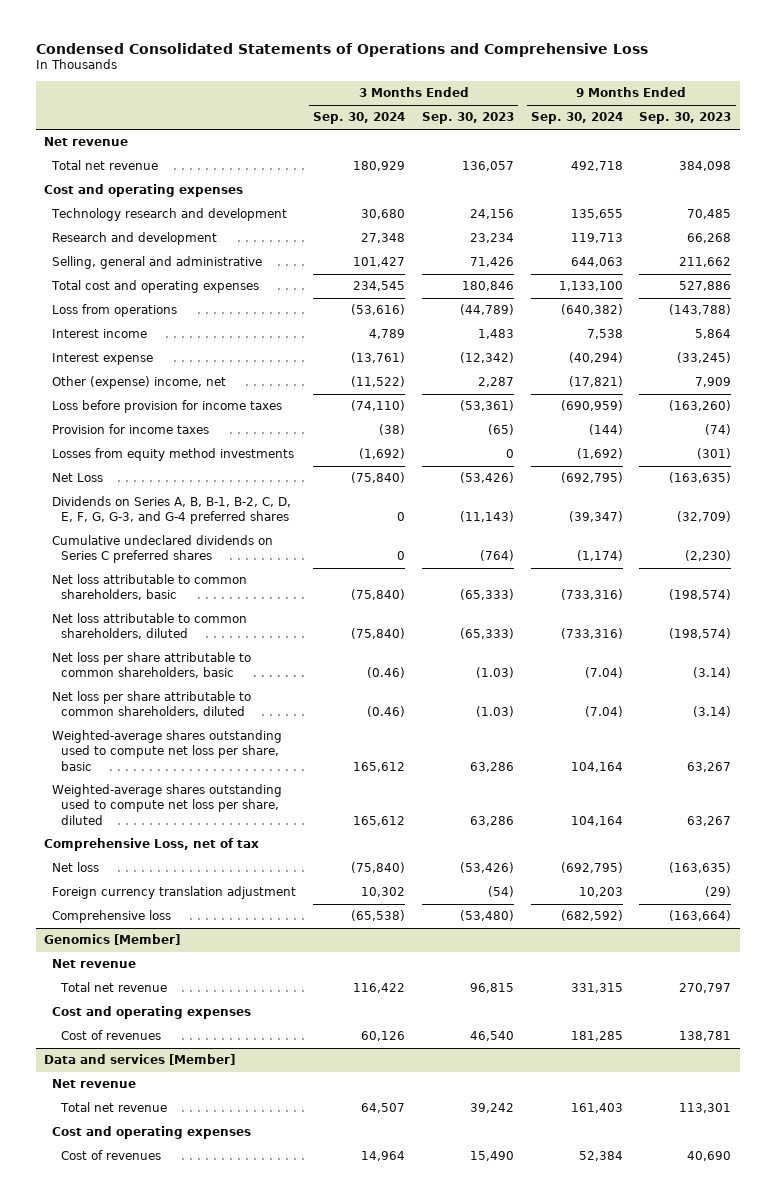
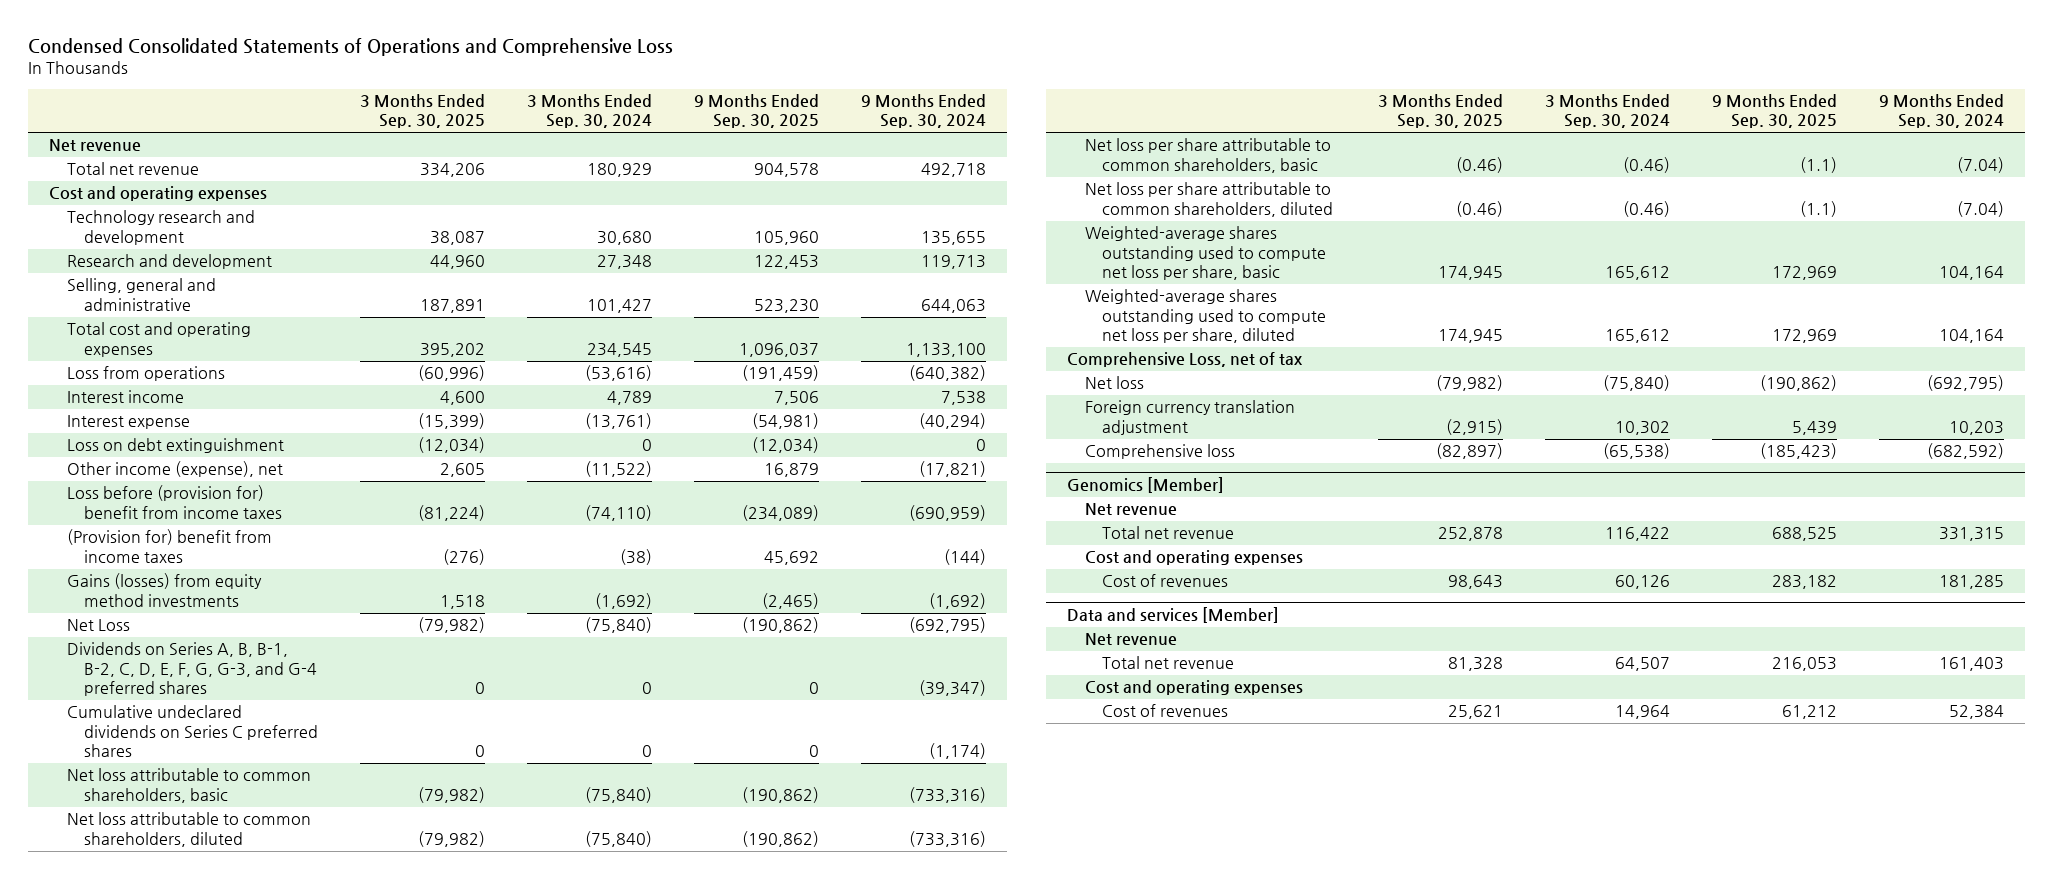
[421,112,514,125] Sep. 30, 2023 -> none
[639,112,732,125] Sep. 30, 2023 -> none
none -> [360,94,486,129] 3 Months Ended Sep. 30, 2025
none -> [694,94,820,129] 9 Months Ended Sep. 30, 2025
none -> [66,438,284,454] Loss on debt extinguishment
[52,376,227,390] Other (expense) income, net -> [66,461,283,478] Other income (expense), net
[52,400,283,414] Loss before provision for income taxes -> [66,485,283,519] Loss before (provision for) benefit from income taxes
[52,424,210,435] Provision for income taxes -> [66,529,272,563] (Provision for) benefit from income taxes
[52,448,295,462] Losses from equity method investments -> [66,573,262,607] Gains (losses) from equity method investments

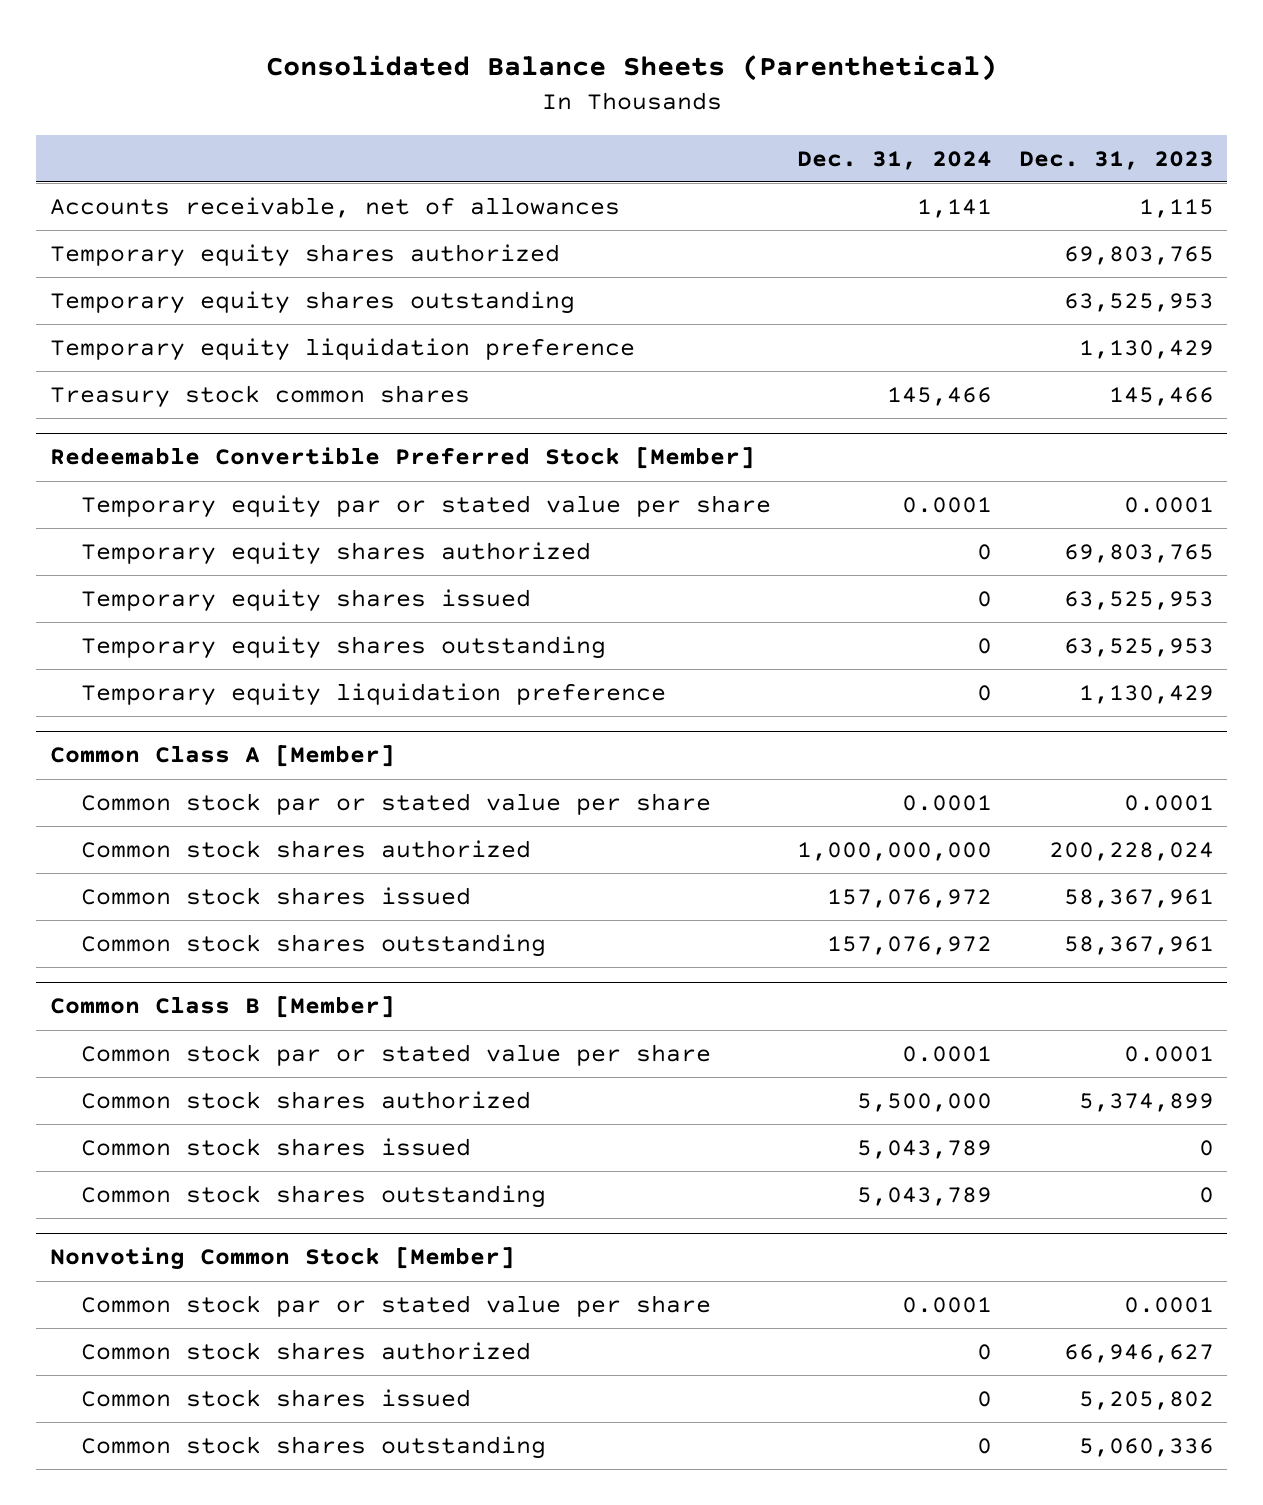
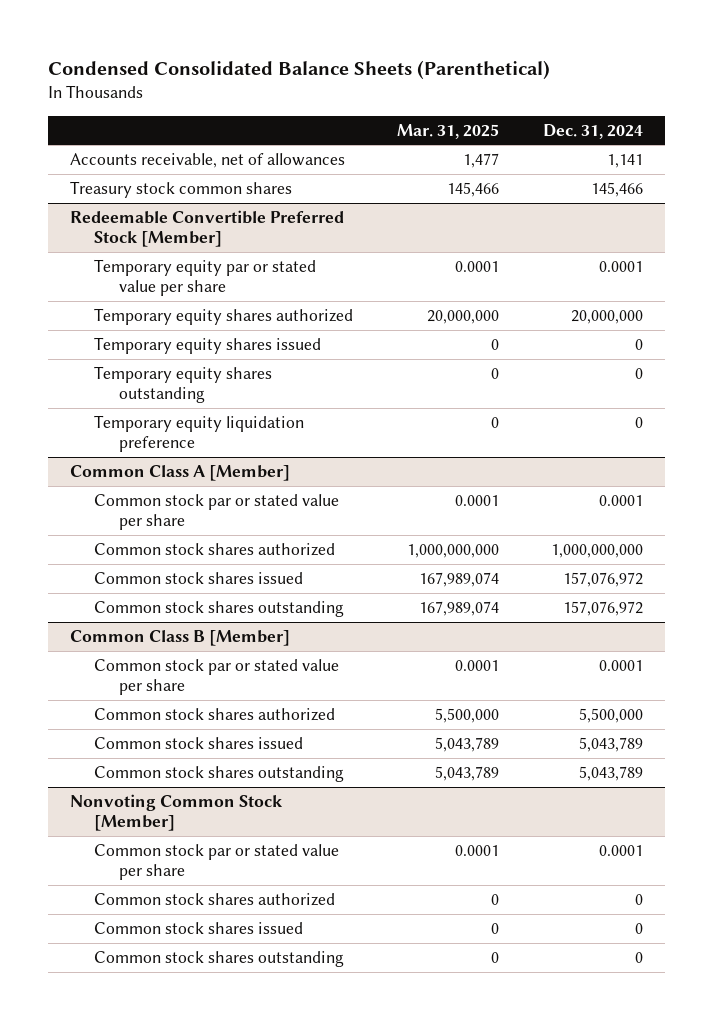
[265,55,997,82] Consolidated Balance Sheets (Parenthetical) -> [47,59,550,80] Condensed Consolidated Balance Sheets (Parenthetical)
[1018,150,1214,170] Dec. 31, 2023 -> none
none -> [397,123,500,139] Mar. 31, 2025
[49,244,560,268] Temporary equity shares authorized -> none
[49,291,575,315] Temporary equity shares outstanding -> none
[49,338,635,362] Temporary equity liquidation preference -> none
[977,544,993,561] 0 -> [571,309,644,324] 20,000,000

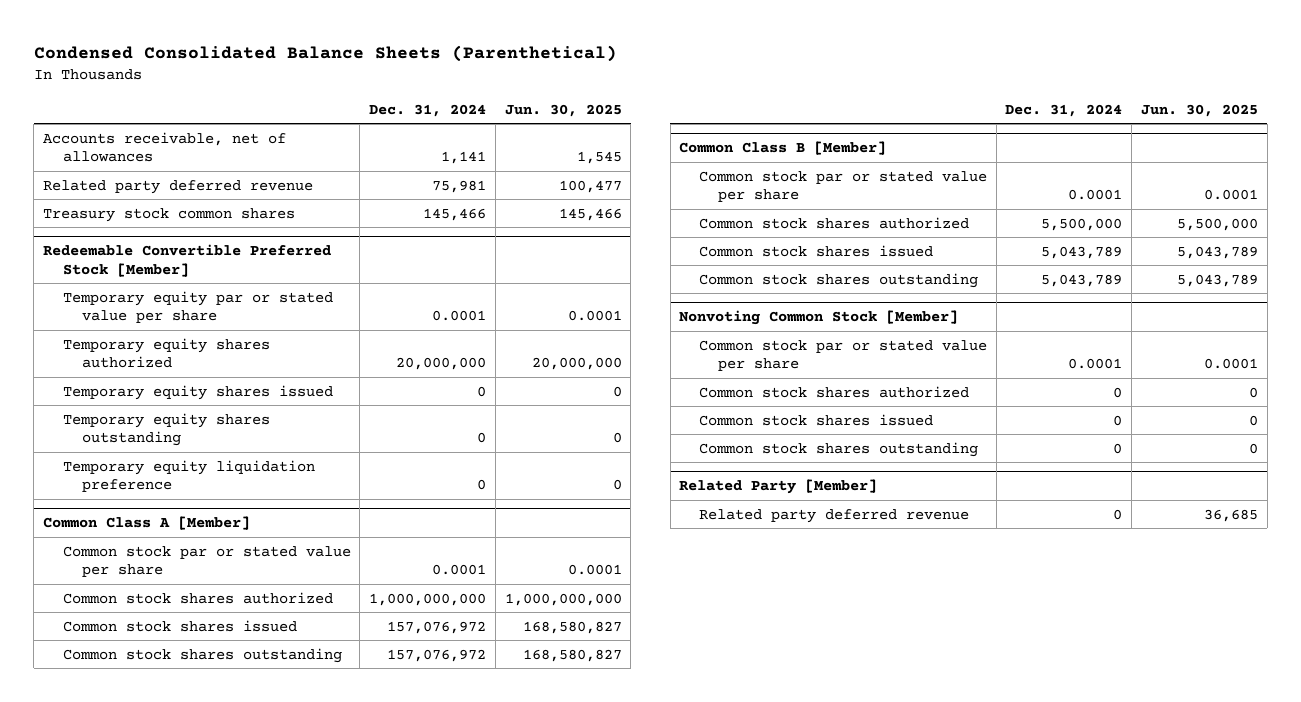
[397,123,500,139] Mar. 31, 2025 -> none
none -> [504,103,622,117] Jun. 30, 2025
none -> [43,179,314,194] Related party deferred revenue
none -> [679,478,878,494] Related Party [Member]
none -> [698,508,969,523] Related party deferred revenue

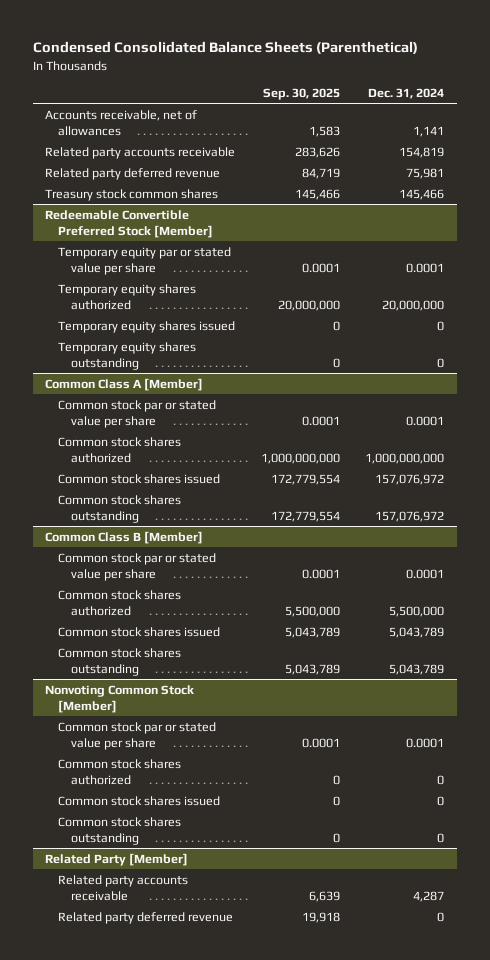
[504,103,622,117] Jun. 30, 2025 -> none
none -> [262,87,340,100] Sep. 30, 2025
none -> [45,146,236,159] Related party accounts receivable
[62,459,315,493] Temporary equity liquidation preference -> none
none -> [58,874,189,901] Related party accounts receivable

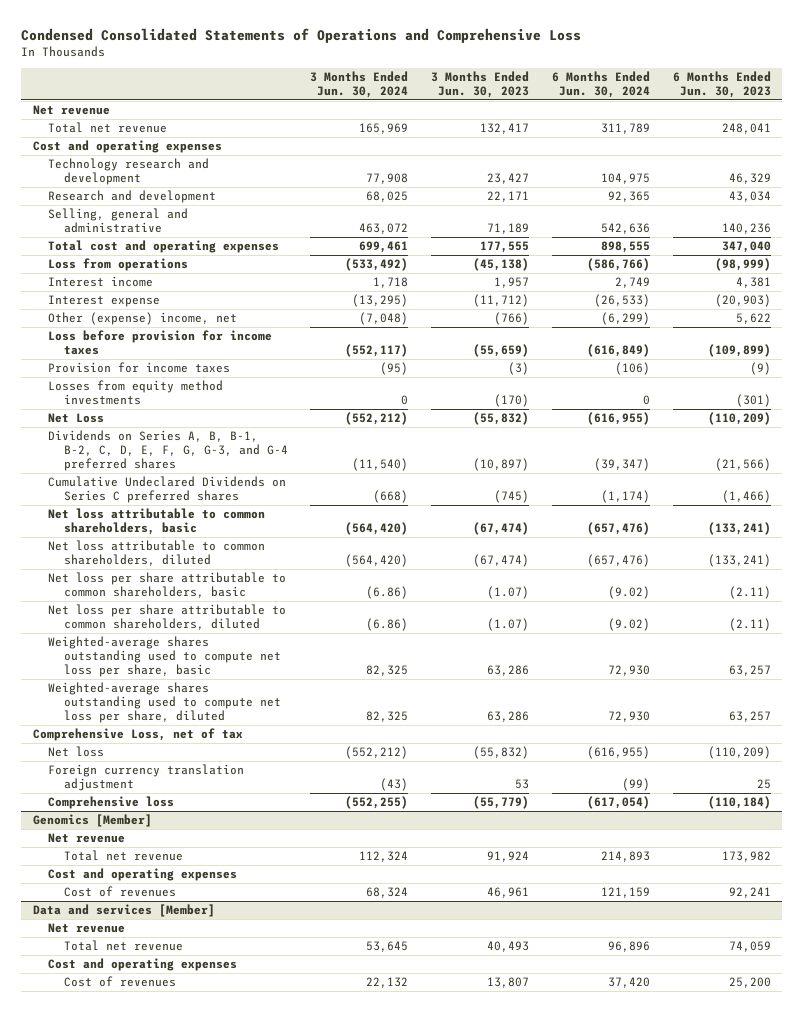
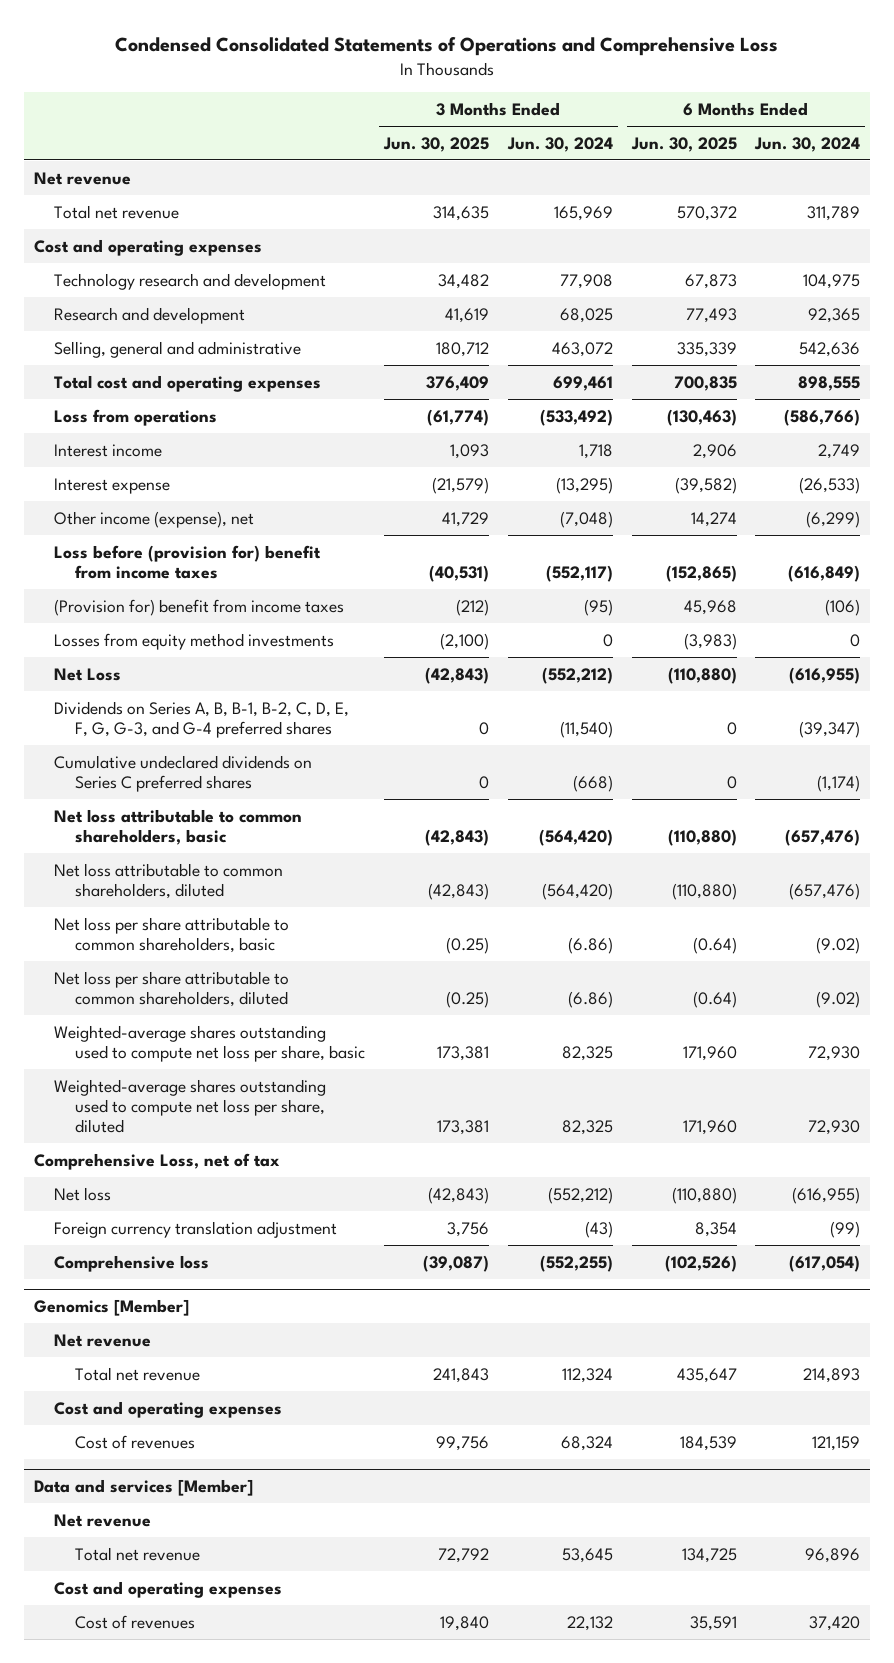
[431,70,530,99] 3 Months Ended Jun. 30, 2023 -> none
[672,70,771,99] 6 Months Ended Jun. 30, 2023 -> none
none -> [383,136,490,152] Jun. 30, 2025
none -> [630,136,737,152] Jun. 30, 2025
[48,311,238,325] Other (expense) income, net -> [54,510,255,528] Other income (expense), net
[48,329,273,356] Loss before provision for income taxes -> [54,544,322,579] Loss before (provision for) benefit from income taxes
[48,361,231,373] Provision for income taxes -> [54,598,345,616] (Provision for) benefit from income taxes
[48,475,287,504] Cumulative Undeclared Dividends on Series C preferred shares -> [54,754,313,792] Cumulative undeclared dividends on Series C preferred shares

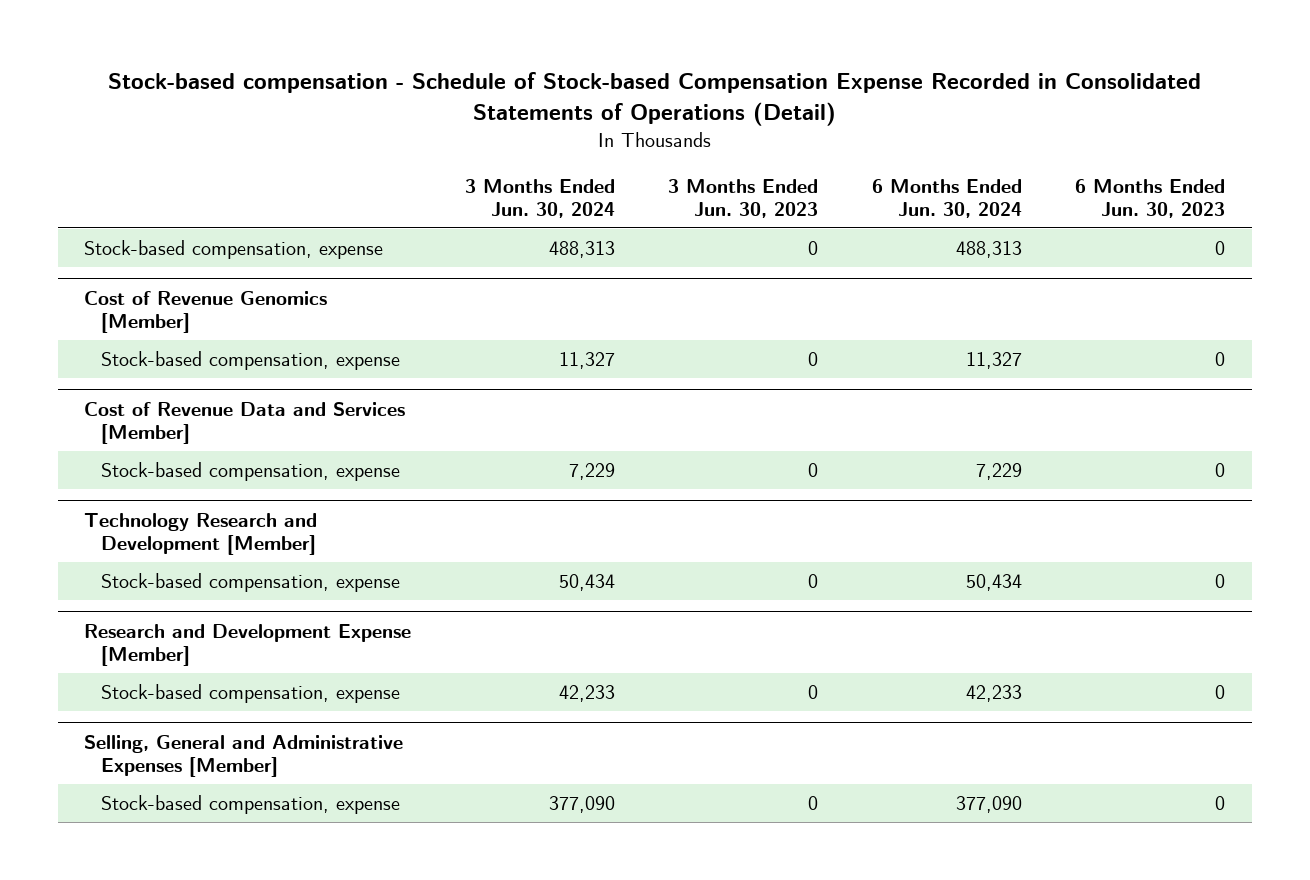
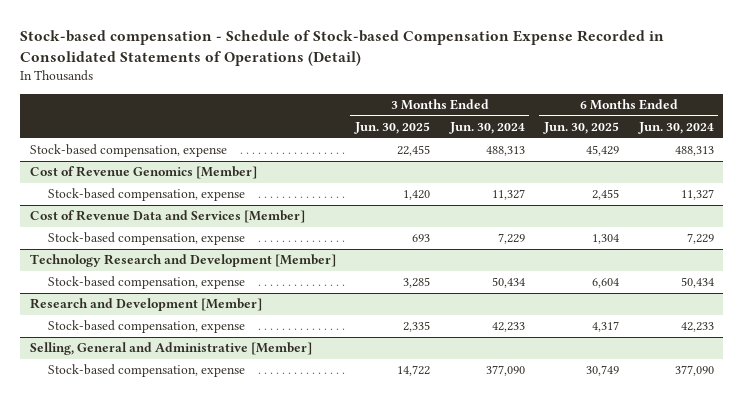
[668,178,819,218] 3 Months Ended Jun. 30, 2023 -> none
[1075,178,1226,218] 6 Months Ended Jun. 30, 2023 -> none
none -> [354,122,431,135] Jun. 30, 2025
none -> [543,122,620,135] Jun. 30, 2025
[84,623,412,666] Research and Development Expense [Member] -> [29,298,262,312] Research and Development [Member]
[84,734,404,777] Selling, General and Administrative Expenses [Member] -> [29,342,312,356] Selling, General and Administrative [Member]

